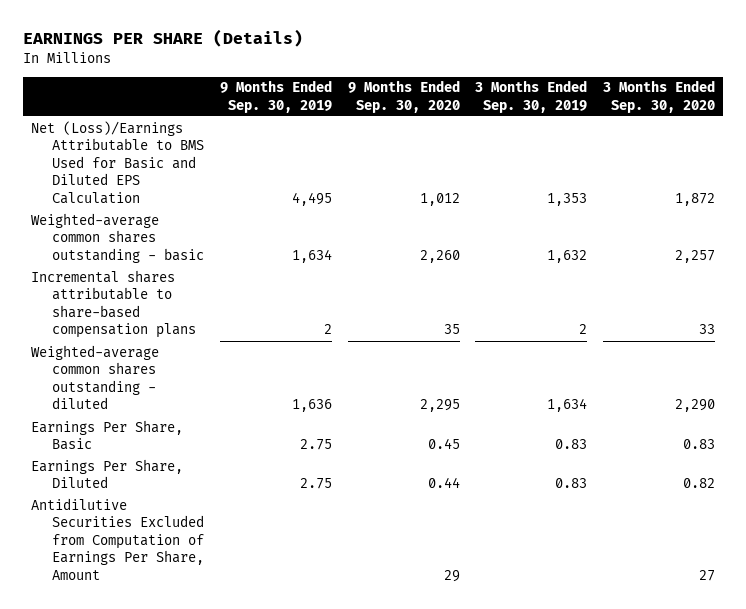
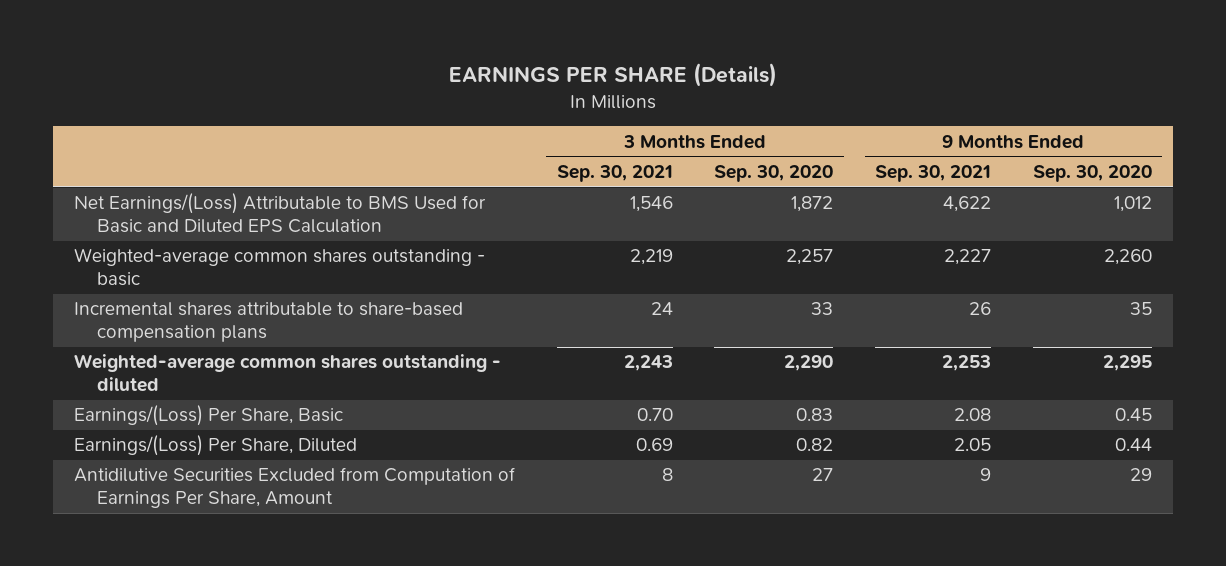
[219,80,332,113] 9 Months Ended Sep. 30, 2019 -> none
[475,80,588,113] 3 Months Ended Sep. 30, 2019 -> none
none -> [556,165,673,183] Sep. 30, 2021
none -> [875,165,992,183] Sep. 30, 2021
[31,120,205,205] Net (Loss)/Earnings Attributable to BMS Used for Basic and Diluted EPS Calculation -> [73,193,486,234] Net Earnings/(Loss) Attributable to BMS Used for Basic and Diluted EPS Calculation
[31,419,184,451] Earnings Per Share, Basic -> [73,405,343,427] Earnings/(Loss) Per Share, Basic
[31,458,184,489] Earnings Per Share, Diluted -> [73,435,357,457] Earnings/(Loss) Per Share, Diluted

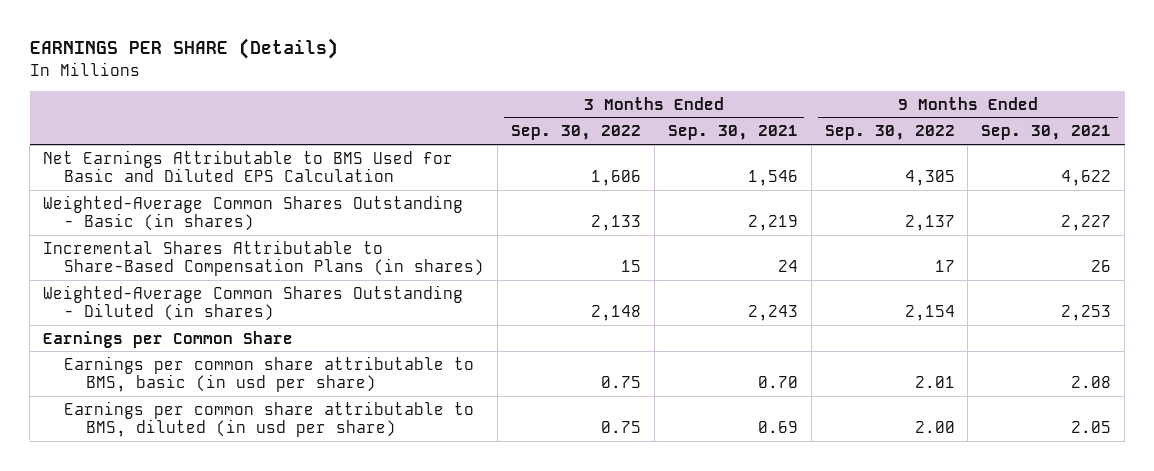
[714,165,834,183] Sep. 30, 2020 -> none
[1032,165,1152,183] Sep. 30, 2020 -> none
none -> [511,125,642,141] Sep. 30, 2022
none -> [824,125,955,141] Sep. 30, 2022
[73,467,515,509] Antidilutive Securities Excluded from Computation of Earnings Per Share, Amount -> none
[73,193,486,234] Net Earnings/(Loss) Attributable to BMS Used for Basic and Diluted EPS Calculation -> [43,149,454,183] Net Earnings Attributable to BMS Used for Basic and Diluted EPS Calculation
[73,248,485,287] Weighted-average common shares outstanding - basic -> [43,194,464,232] Weighted-Average Common Shares Outstanding - Basic (in shares)
[73,302,463,343] Incremental shares attributable to share-based compensation plans -> [43,239,485,277] Incremental Shares Attributable to Share-Based Compensation Plans (in shares)
[73,354,501,393] Weighted-average common shares outstanding - diluted -> [43,284,464,322] Weighted-Average Common Shares Outstanding - Diluted (in shares)
none -> [43,330,294,348] Earnings per Common Share
[73,405,343,427] Earnings/(Loss) Per Share, Basic -> [64,355,475,393] Earnings per common share attributable to BMS, basic (in usd per share)
[73,435,357,457] Earnings/(Loss) Per Share, Diluted -> [64,400,475,438] Earnings per common share attributable to BMS, diluted (in usd per share)

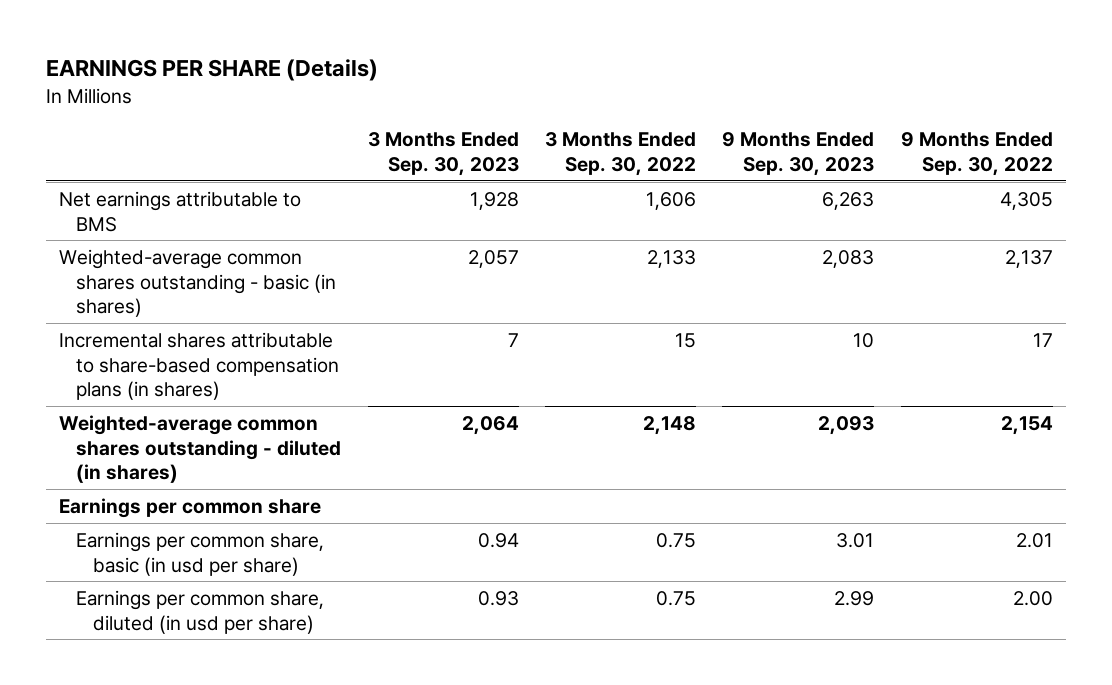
[667,125,798,141] Sep. 30, 2021 -> none
[981,125,1112,141] Sep. 30, 2021 -> none
none -> [367,131,519,176] 3 Months Ended Sep. 30, 2023
none -> [722,131,875,176] 9 Months Ended Sep. 30, 2023
[43,149,454,183] Net Earnings Attributable to BMS Used for Basic and Diluted EPS Calculation -> [59,190,302,232] Net earnings attributable to BMS
[43,194,464,232] Weighted-Average Common Shares Outstanding - Basic (in shares) -> [59,248,337,318] Weighted-average common shares outstanding - basic (in shares)
[43,239,485,277] Incremental Shares Attributable to Share-Based Compensation Plans (in shares) -> [59,331,340,401] Incremental shares attributable to share-based compensation plans (in shares)
[43,284,464,322] Weighted-Average Common Shares Outstanding - Diluted (in shares) -> [59,414,342,484] Weighted-average common shares outstanding - diluted (in shares)
[43,330,294,348] Earnings per Common Share -> [59,497,322,518] Earnings per common share
[64,355,475,393] Earnings per common share attributable to BMS, basic (in usd per share) -> [76,531,325,576] Earnings per common share, basic (in usd per share)
[64,400,475,438] Earnings per common share attributable to BMS, diluted (in usd per share) -> [76,589,325,634] Earnings per common share, diluted (in usd per share)

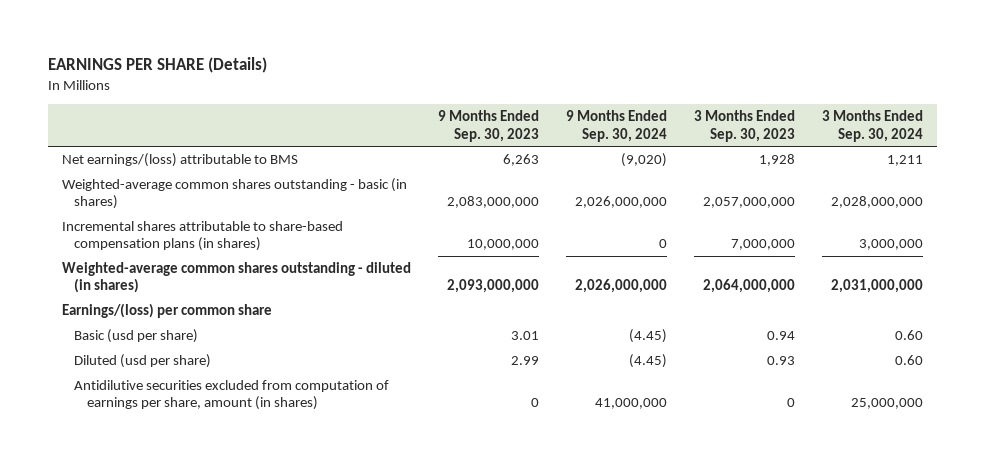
[545,131,697,176] 3 Months Ended Sep. 30, 2022 -> none
[900,131,1053,176] 9 Months Ended Sep. 30, 2022 -> none
none -> [565,110,667,142] 9 Months Ended Sep. 30, 2024
none -> [822,110,924,142] 3 Months Ended Sep. 30, 2024
[59,190,302,232] Net earnings attributable to BMS -> [61,152,298,167] Net earnings/(loss) attributable to BMS
[467,249,519,268] 2,057 -> [703,197,796,209] 2,057,000,000
[822,249,875,268] 2,083 -> [446,196,539,209] 2,083,000,000
[507,332,519,347] 7 -> [731,239,796,251] 7,000,000
[853,332,875,348] 10 -> [466,239,539,251] 10,000,000
[461,415,519,435] 2,064 -> [703,279,796,294] 2,064,000,000
[818,415,875,435] 2,093 -> [446,279,539,294] 2,093,000,000
[59,497,322,518] Earnings per common share -> [61,302,272,318] Earnings/(loss) per common share
[76,531,325,576] Earnings per common share, basic (in usd per share) -> [74,328,199,343] Basic (usd per share)
[76,589,325,634] Earnings per common share, diluted (in usd per share) -> [74,353,212,368] Diluted (usd per share)
none -> [74,379,390,411] Antidilutive securities excluded from computation of earnings per share, amount (in shares)

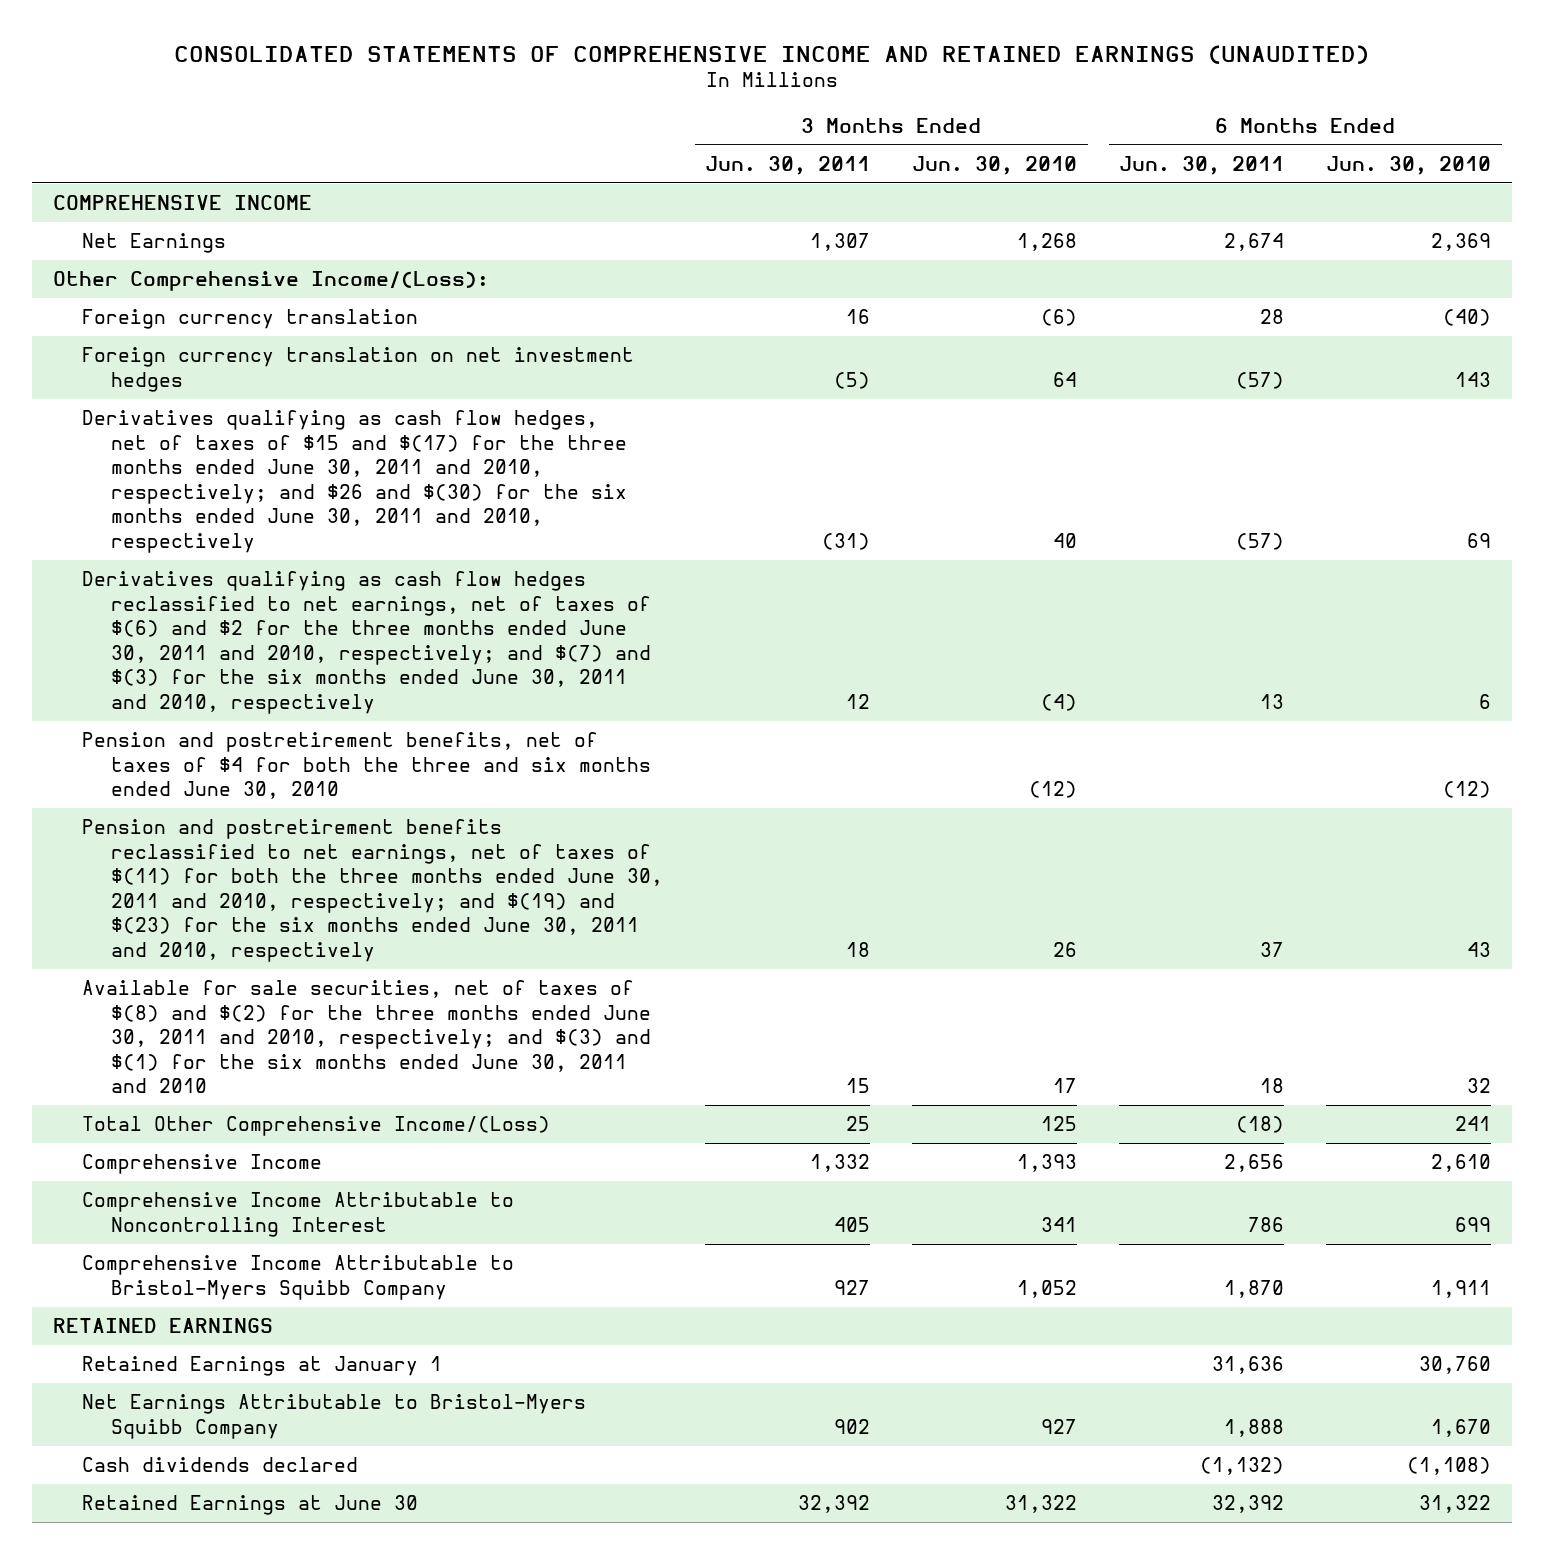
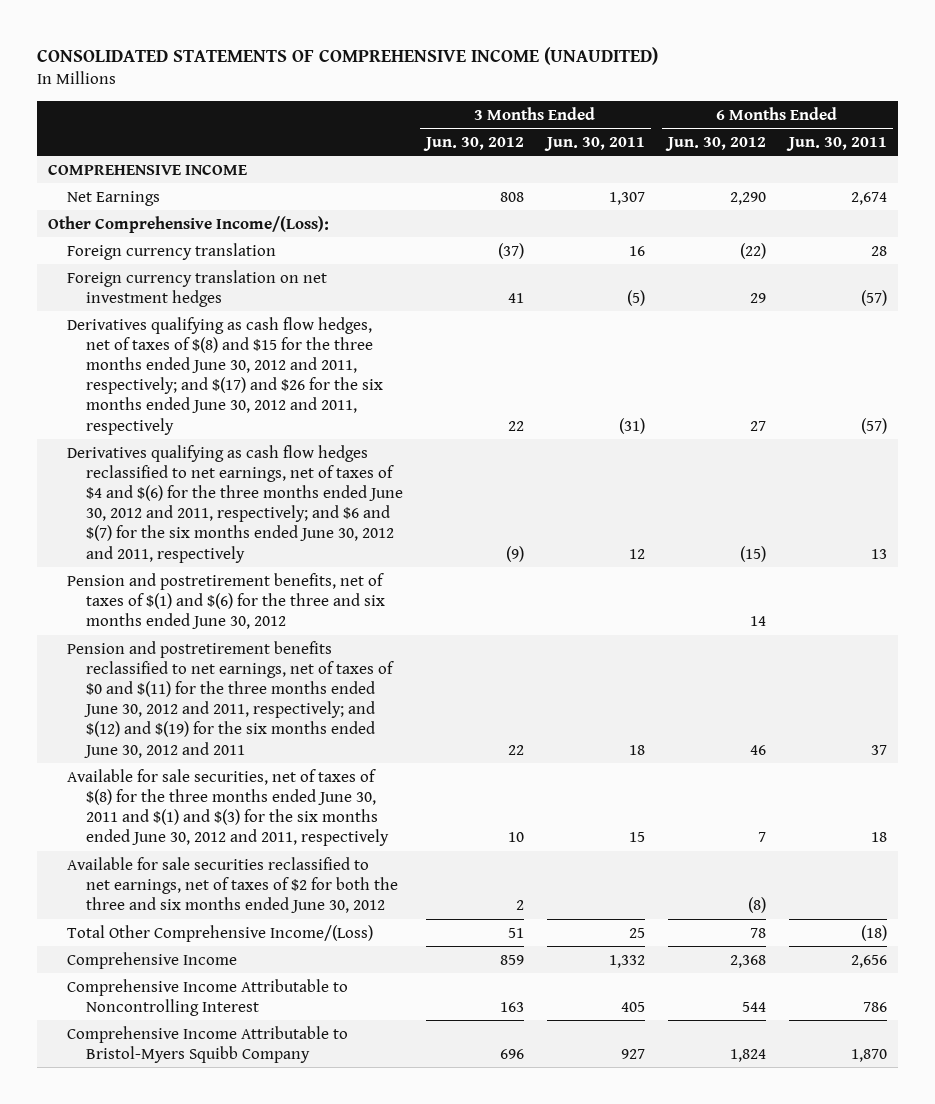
[174,44,1370,64] CONSOLIDATED STATEMENTS OF COMPREHENSIVE INCOME AND RETAINED EARNINGS (UNAUDITED) -> [36,47,658,66] CONSOLIDATED STATEMENTS OF COMPREHENSIVE INCOME (UNAUDITED)
[912,155,1078,175] Jun. 30, 2010 -> none
[1326,155,1492,175] Jun. 30, 2010 -> none
none -> [422,136,524,151] Jun. 30, 2012
none -> [664,136,766,151] Jun. 30, 2012
[82,410,628,553] Derivatives qualifying as cash flow hedges, net of taxes of $15 and $(17) for the three months ended June 30, 2011 and 2010, respectively; and $26 and $(30) for the six months ended June 30, 2011 and 2010, respectively -> [67,316,384,435] Derivatives qualifying as cash flow hedges, net of taxes of $(8) and $15 for the three months ended June 30, 2012 and 2011, respectively; and $(17) and $26 for the six months ended June 30, 2012 and 2011, respectively
[82,571,652,714] Derivatives qualifying as cash flow hedges reclassified to net earnings, net of taxes of $(6) and $2 for the three months ended June 30, 2011 and 2010, respectively; and $(7) and $(3) for the six months ended June 30, 2011 and 2010, respectively -> [67,444,404,563] Derivatives qualifying as cash flow hedges reclassified to net earnings, net of taxes of $4 and $(6) for the three months ended June 30, 2012 and 2011, respectively; and $6 and $(7) for the six months ended June 30, 2012 and 2011, respectively
[82,732,652,800] Pension and postretirement benefits, net of taxes of $4 for both the three and six months ended June 30, 2010 -> [67,572,386,630] Pension and postretirement benefits, net of taxes of $(1) and $(6) for the three and six months ended June 30, 2012
[82,819,664,962] Pension and postretirement benefits reclassified to net earnings, net of taxes of $(11) for both the three months ended June 30, 2011 and 2010, respectively; and $(19) and $(23) for the six months ended June 30, 2011 and 2010, respectively -> [67,640,395,758] Pension and postretirement benefits reclassified to net earnings, net of taxes of $0 and $(11) for the three months ended June 30, 2012 and 2011, respectively; and $(12) and $(19) for the six months ended June 30, 2012 and 2011
[82,980,652,1094] Available for sale securities, net of taxes of $(8) and $(2) for the three months ended June 30, 2011 and 2010, respectively; and $(3) and $(1) for the six months ended June 30, 2011 and 2010 -> [67,768,390,847] Available for sale securities, net of taxes of $(8) for the three months ended June 30, 2011 and $(1) and $(3) for the six months ended June 30, 2012 and 2011, respectively
none -> [67,856,399,914] Available for sale securities reclassified to net earnings, net of taxes of $2 for both the three and six months ended June 30, 2012
[53,1318,274,1334] RETAINED EARNINGS -> none
[82,1356,443,1377] Retained Earnings at January 1 -> none
[82,1394,587,1439] Net Earnings Attributable to Bristol-Myers Squibb Company -> none
[82,1457,359,1473] Cash dividends declared -> none
[82,1495,419,1516] Retained Earnings at June 30 -> none

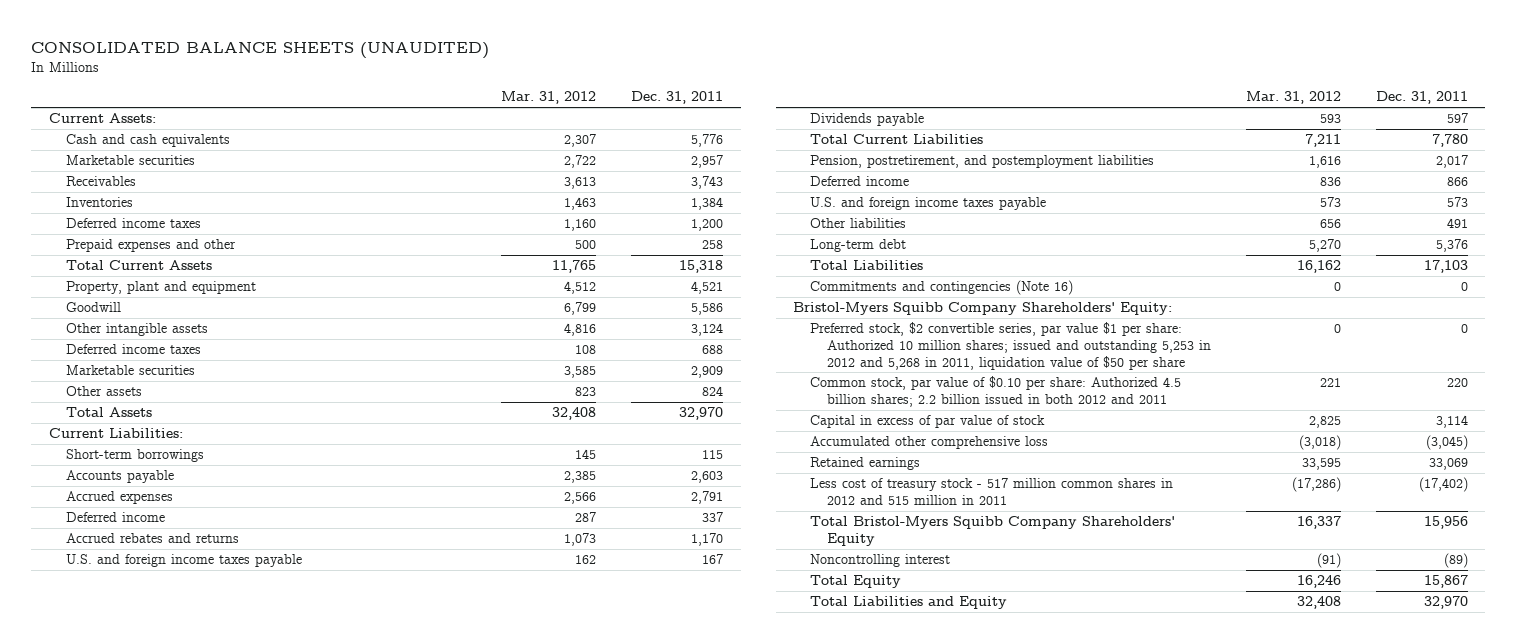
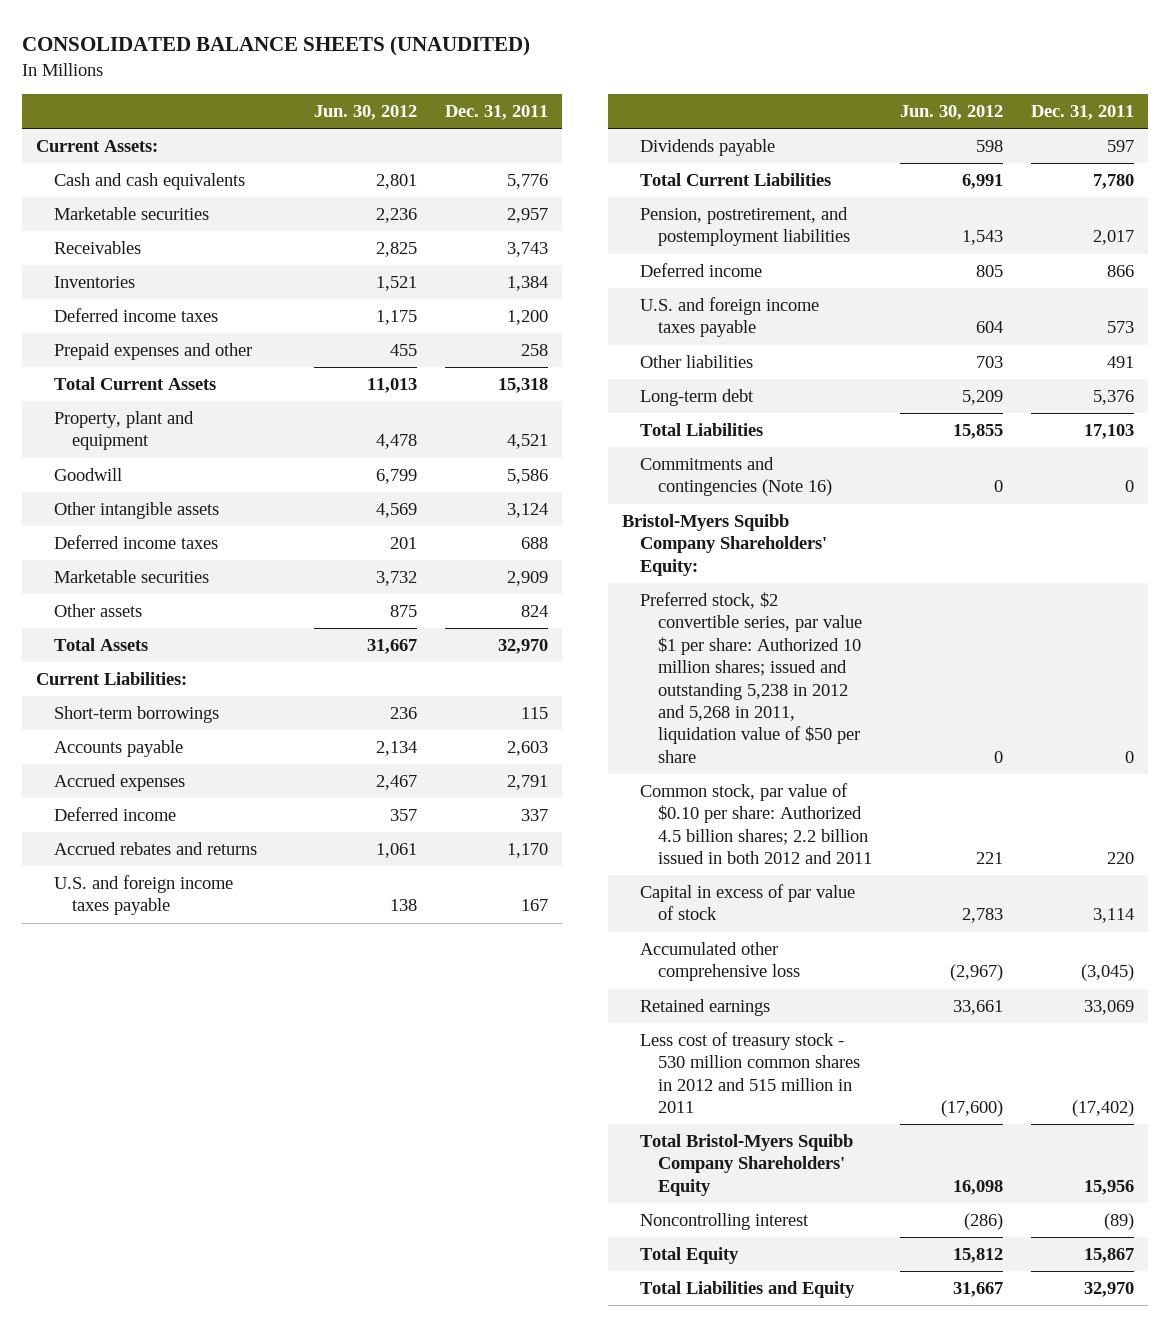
[501,91,597,105] Mar. 31, 2012 -> none
none -> [313,105,417,121] Jun. 30, 2012
[810,322,1211,370] Preferred stock, $2 convertible series, par value $1 per share: Authorized 10 million shares; issued and outstanding 5,253 in 2012 and 5,268 in 2011, liquidation value of $50 per share -> [639,592,862,763] Preferred stock, $2 convertible series, par value $1 per share: Authorized 10 million shares; issued and outstanding 5,238 in 2012 and 5,268 in 2011, liquidation value of $50 per share
[810,478,1174,506] Less cost of treasury stock - 517 million common shares in 2012 and 515 million in 2011 -> [639,1032,860,1114] Less cost of treasury stock - 530 million common shares in 2012 and 515 million in 2011

